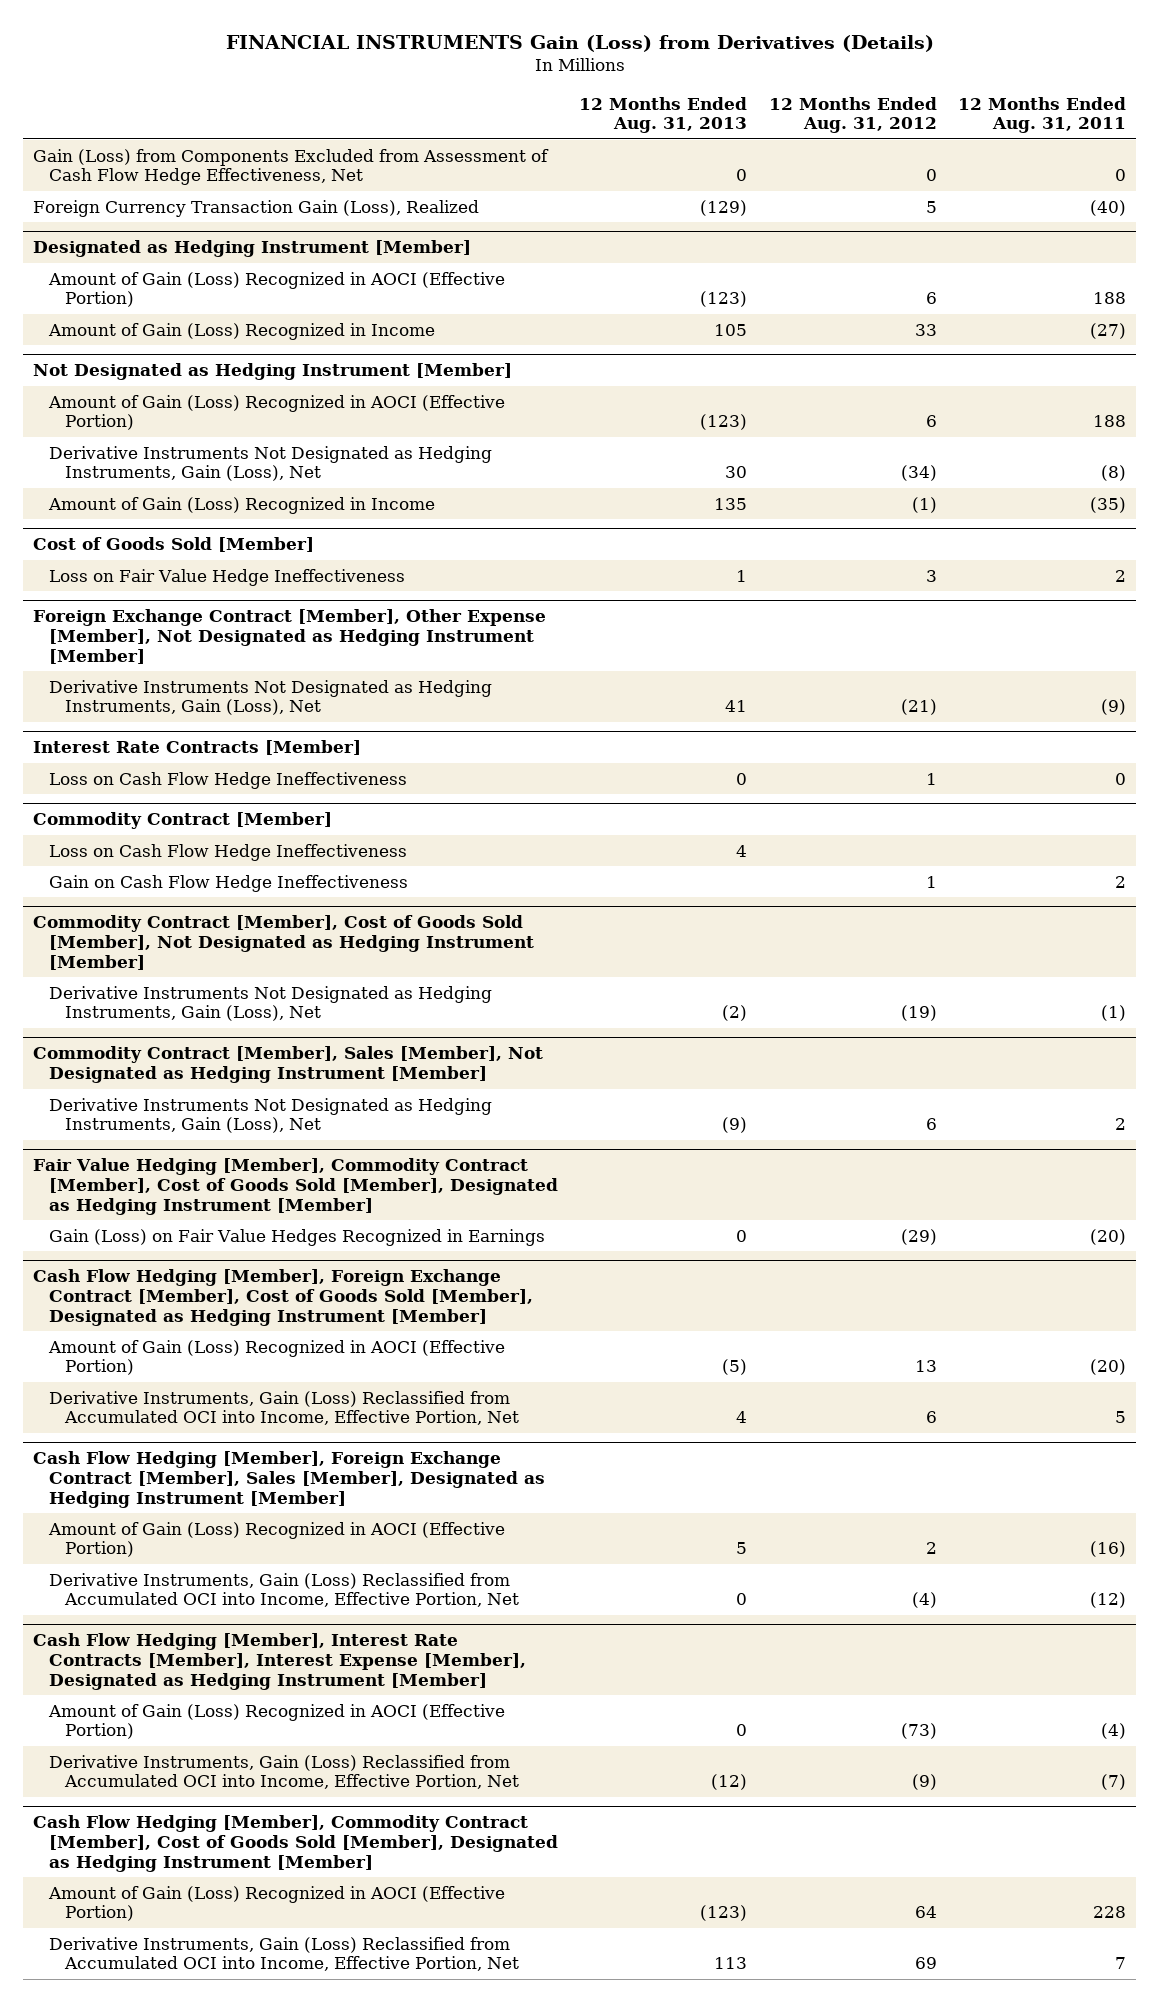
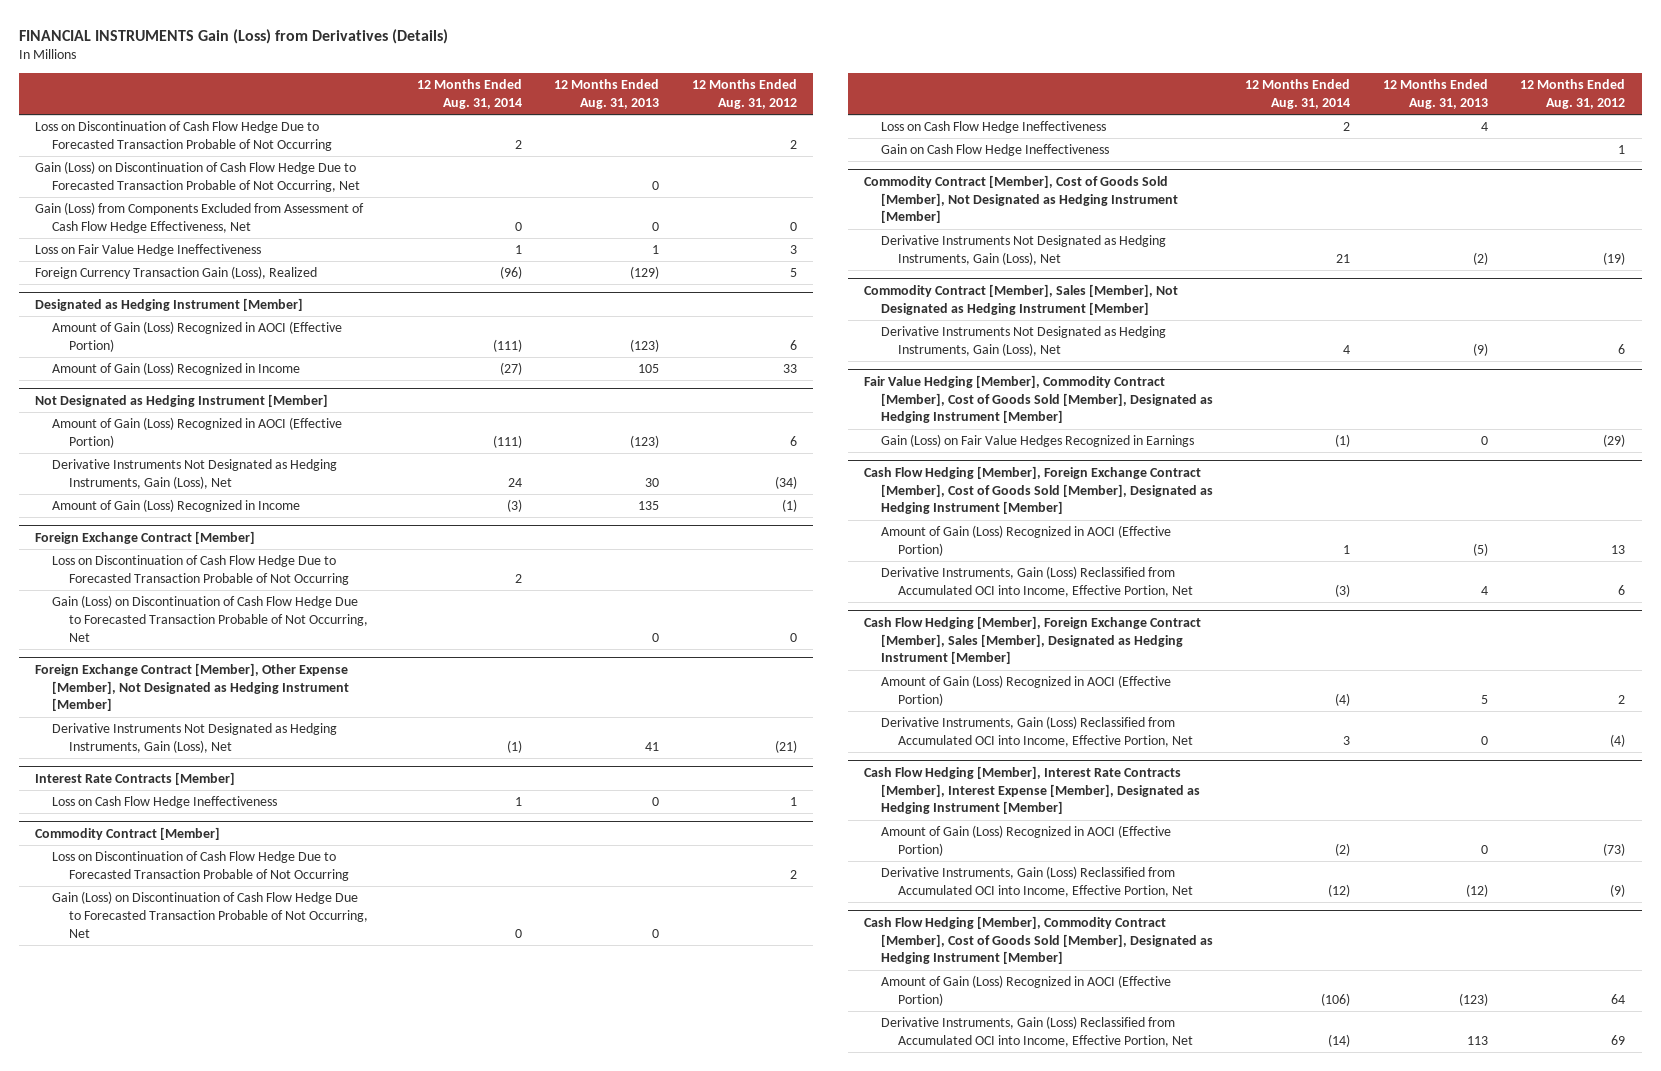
[957,96,1126,134] 12 Months Ended Aug. 31, 2011 -> none
none -> [416,79,522,110] 12 Months Ended Aug. 31, 2014
none -> [35,121,333,151] Loss on Discontinuation of Cash Flow Hedge Due to Forecasted Transaction Probable of Not Occurring
none -> [35,161,361,192] Gain (Loss) on Discontinuation of Cash Flow Hedge Due to Forecasted Transaction Probable of Not Occurring, Net
none -> [35,244,262,257] Loss on Fair Value Hedge Ineffectiveness
[33,537,315,553] Cost of Goods Sold [Member] -> none
[49,568,406,586] Loss on Fair Value Hedge Ineffectiveness -> none
none -> [35,530,256,544] Foreign Exchange Contract [Member]
none -> [52,555,349,585] Loss on Discontinuation of Cash Flow Hedge Due to Forecasted Transaction Probable of Not Occurring
none -> [52,595,368,642] Gain (Loss) on Discontinuation of Cash Flow Hedge Due to Forecasted Transaction Probable of Not Occurring, Net
none -> [52,851,349,881] Loss on Discontinuation of Cash Flow Hedge Due to Forecasted Transaction Probable of Not Occurring
none -> [52,891,368,938] Gain (Loss) on Discontinuation of Cash Flow Hedge Due to Forecasted Transaction Probable of Not Occurring, Net

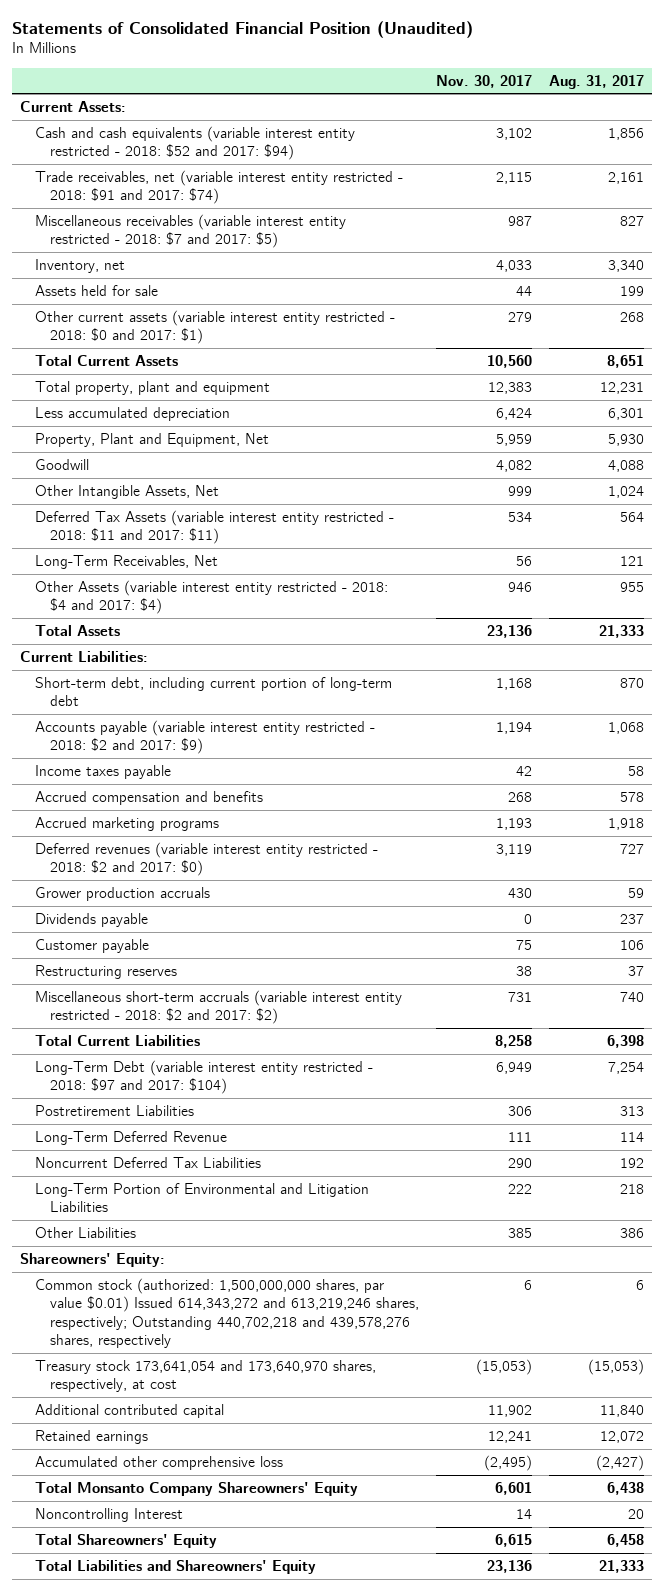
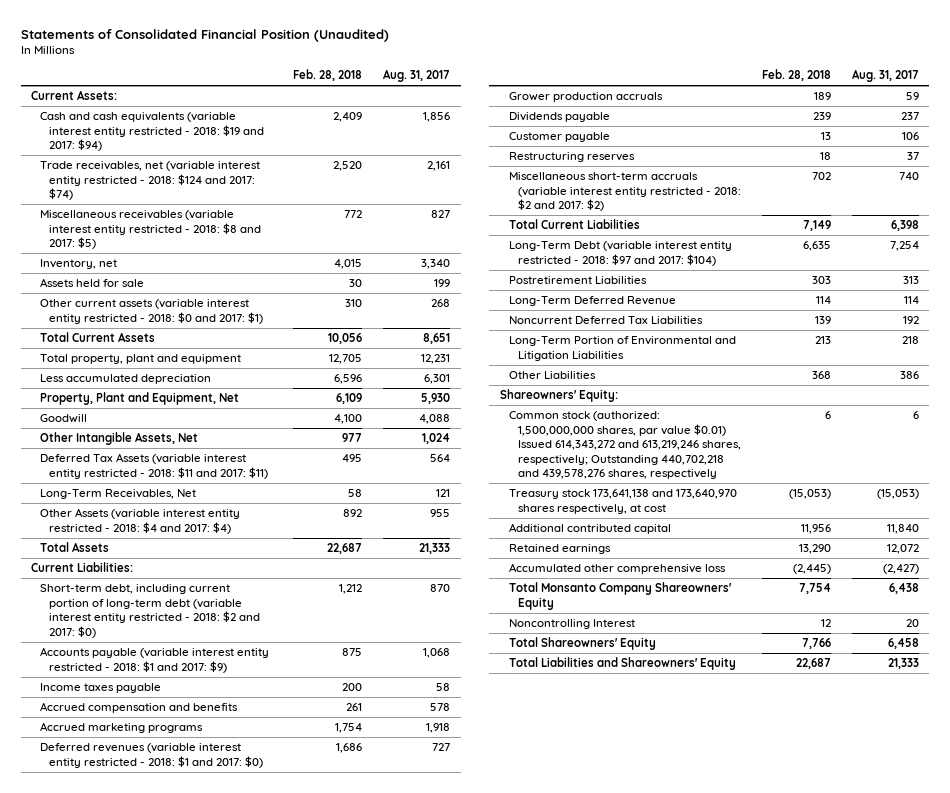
[435,74,532,88] Nov. 30, 2017 -> none
none -> [293,69,363,82] Feb. 28, 2018
[34,125,355,161] Cash and cash equivalents (variable interest entity restricted - 2018: $52 and 2017: $94) -> [40,112,265,152] Cash and cash equivalents (variable interest entity restricted - 2018: $19 and 2017: $94)
[34,169,403,205] Trade receivables, net (variable interest entity restricted - 2018: $91 and 2017: $74) -> [40,161,261,201] Trade receivables, net (variable interest entity restricted - 2018: $124 and 2017: $74)
[34,213,346,249] Miscellaneous receivables (variable interest entity restricted - 2018: $7 and 2017: $5) -> [40,210,262,250] Miscellaneous receivables (variable interest entity restricted - 2018: $8 and 2017: $5)
[34,676,392,707] Short-term debt, including current portion of long-term debt -> [40,584,261,638] Short-term debt, including current portion of long-term debt (variable interest entity restricted - 2018: $2 and 2017: $0)
[34,719,375,755] Accounts payable (variable interest entity restricted - 2018: $2 and 2017: $9) -> [40,647,270,673] Accounts payable (variable interest entity restricted - 2018: $1 and 2017: $9)
[34,841,378,877] Deferred revenues (variable interest entity restricted - 2018: $2 and 2017: $0) -> [40,743,264,768] Deferred revenues (variable interest entity restricted - 2018: $1 and 2017: $0)
[34,1359,376,1393] Treasury stock 173,641,054 and 173,640,970 shares, respectively, at cost -> [508,489,737,514] Treasury stock 173,641,138 and 173,640,970 shares respectively, at cost

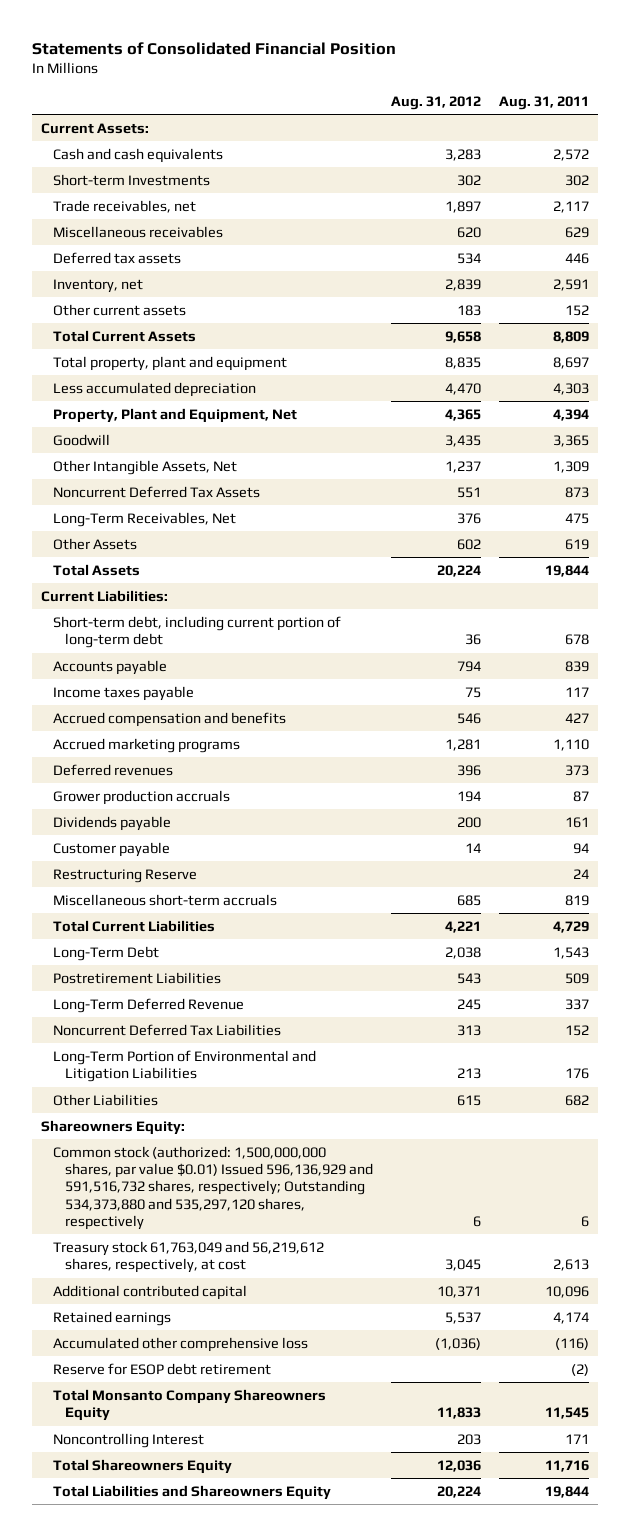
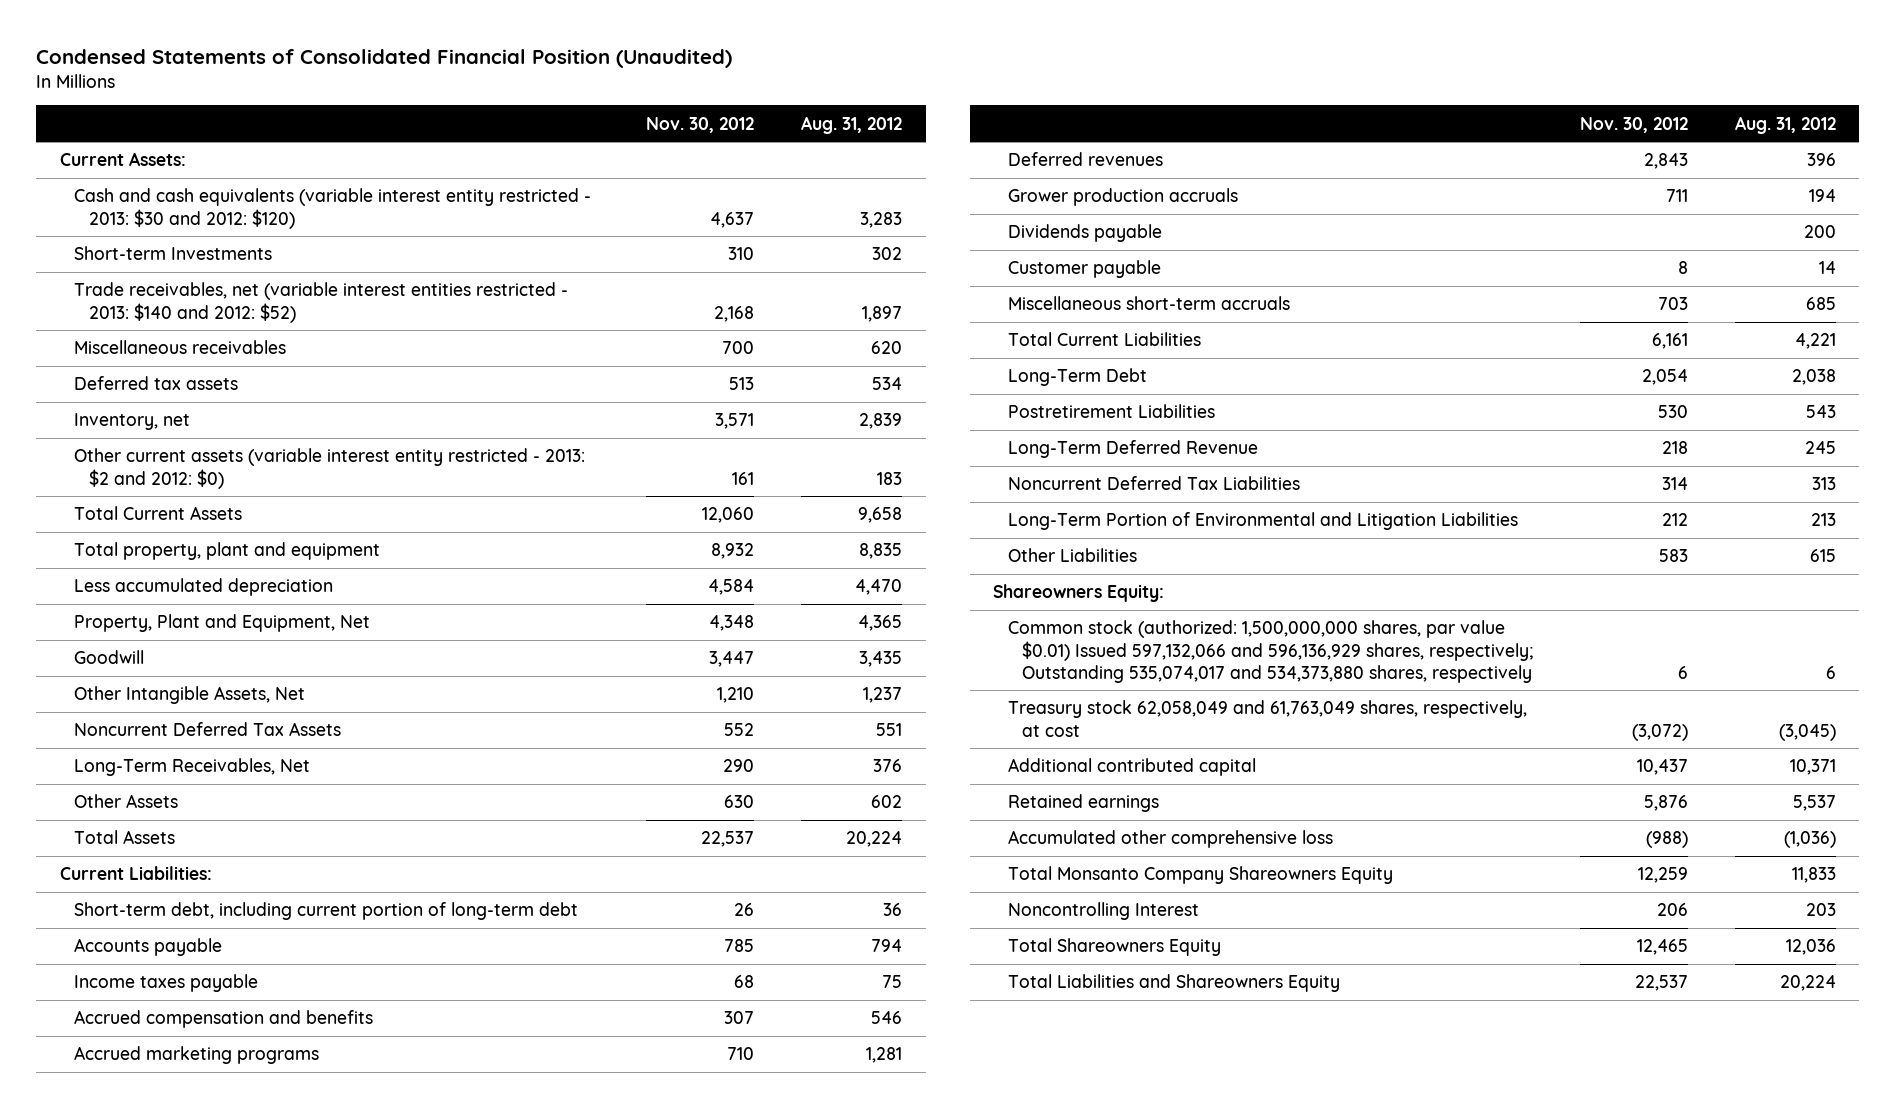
[31,41,396,55] Statements of Consolidated Financial Position -> [36,48,733,68] Condensed Statements of Consolidated Financial Position (Unaudited)
[498,95,589,110] Aug. 31, 2011 -> none
none -> [646,116,755,133] Nov. 30, 2012
[52,147,223,163] Cash and cash equivalents -> [74,188,592,229] Cash and cash equivalents (variable interest entity restricted - 2013: $30 and 2012: $120)
[52,199,196,213] Trade receivables, net -> [74,282,569,323] Trade receivables, net (variable interest entities restricted - 2013: $140 and 2012: $52)
[52,303,186,316] Other current assets -> [74,448,586,489] Other current assets (variable interest entity restricted - 2013: $2 and 2012: $0)
[52,868,197,883] Restructuring Reserve -> none
[52,1145,373,1230] Common stock (authorized: 1,500,000,000 shares, par value $0.01) Issued 596,136,929 and 591,516,732 shares, respectively; Outstanding 534,373,880 and 535,297,120 shares, respectively -> [1007,620,1534,683] Common stock (authorized: 1,500,000,000 shares, par value $0.01) Issued 597,132,066 and 596,136,929 shares, respectively; Outstanding 535,074,017 and 534,373,880 shares, respectively
[52,1240,324,1274] Treasury stock 61,763,049 and 56,219,612 shares, respectively, at cost -> [1007,700,1527,737] Treasury stock 62,058,049 and 61,763,049 shares, respectively, at cost
[444,1259,481,1272] 3,045 -> [1778,723,1836,741] (3,045)
[52,1362,271,1375] Reserve for ESOP debt retirement -> none

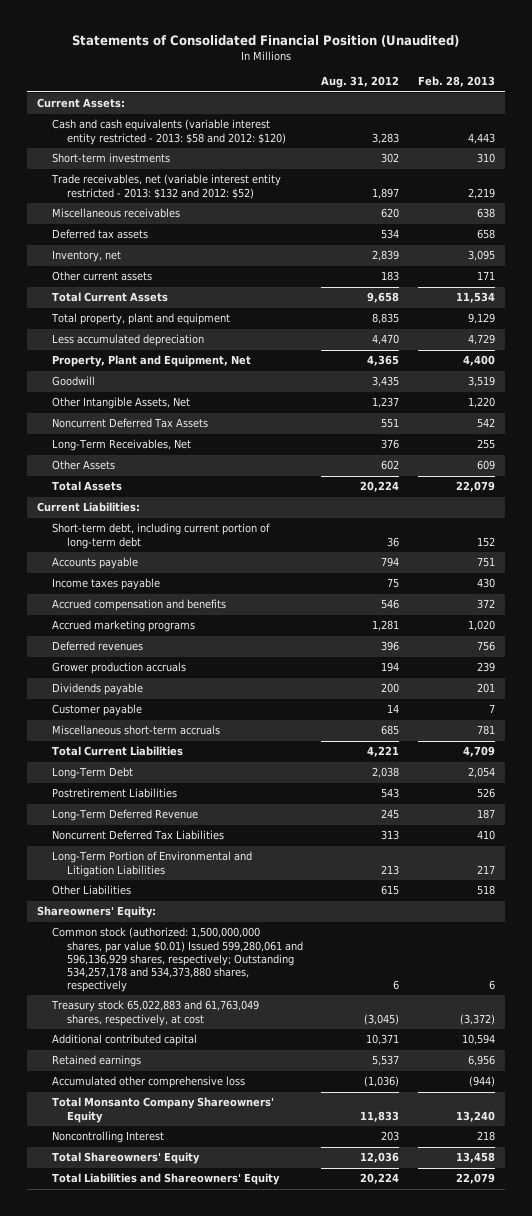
[36,48,733,68] Condensed Statements of Consolidated Financial Position (Unaudited) -> [71,34,459,47] Statements of Consolidated Financial Position (Unaudited)
[646,116,755,133] Nov. 30, 2012 -> none
none -> [418,76,496,88] Feb. 28, 2013
[74,188,592,229] Cash and cash equivalents (variable interest entity restricted - 2013: $30 and 2012: $120) -> [51,119,286,145] Cash and cash equivalents (variable interest entity restricted - 2013: $58 and 2012: $120)
[74,246,273,261] Short-term Investments -> [51,153,170,164] Short-term investments
[74,282,569,323] Trade receivables, net (variable interest entities restricted - 2013: $140 and 2012: $52) -> [50,174,281,199] Trade receivables, net (variable interest entity restricted - 2013: $132 and 2012: $52)
[74,448,586,489] Other current assets (variable interest entity restricted - 2013: $2 and 2012: $0) -> [51,271,152,282] Other current assets
[993,584,1165,603] Shareowners Equity: -> [36,906,156,919] Shareowners' Equity:
[1007,620,1534,683] Common stock (authorized: 1,500,000,000 shares, par value $0.01) Issued 597,132,066 and 596,136,929 shares, respectively; Outstanding 535,074,017 and 534,373,880 shares, respectively -> [51,927,303,992] Common stock (authorized: 1,500,000,000 shares, par value $0.01) Issued 599,280,061 and 596,136,929 shares, respectively; Outstanding 534,257,178 and 534,373,880 shares, respectively
[1007,700,1527,737] Treasury stock 62,058,049 and 61,763,049 shares, respectively, at cost -> [50,1000,259,1026] Treasury stock 65,022,883 and 61,763,049 shares, respectively, at cost
[1007,866,1393,885] Total Monsanto Company Shareowners Equity -> [51,1097,274,1123] Total Monsanto Company Shareowners' Equity
[1007,938,1221,957] Total Shareowners Equity -> [51,1152,200,1165] Total Shareowners' Equity
[1007,974,1340,993] Total Liabilities and Shareowners Equity -> [51,1173,280,1186] Total Liabilities and Shareowners' Equity

